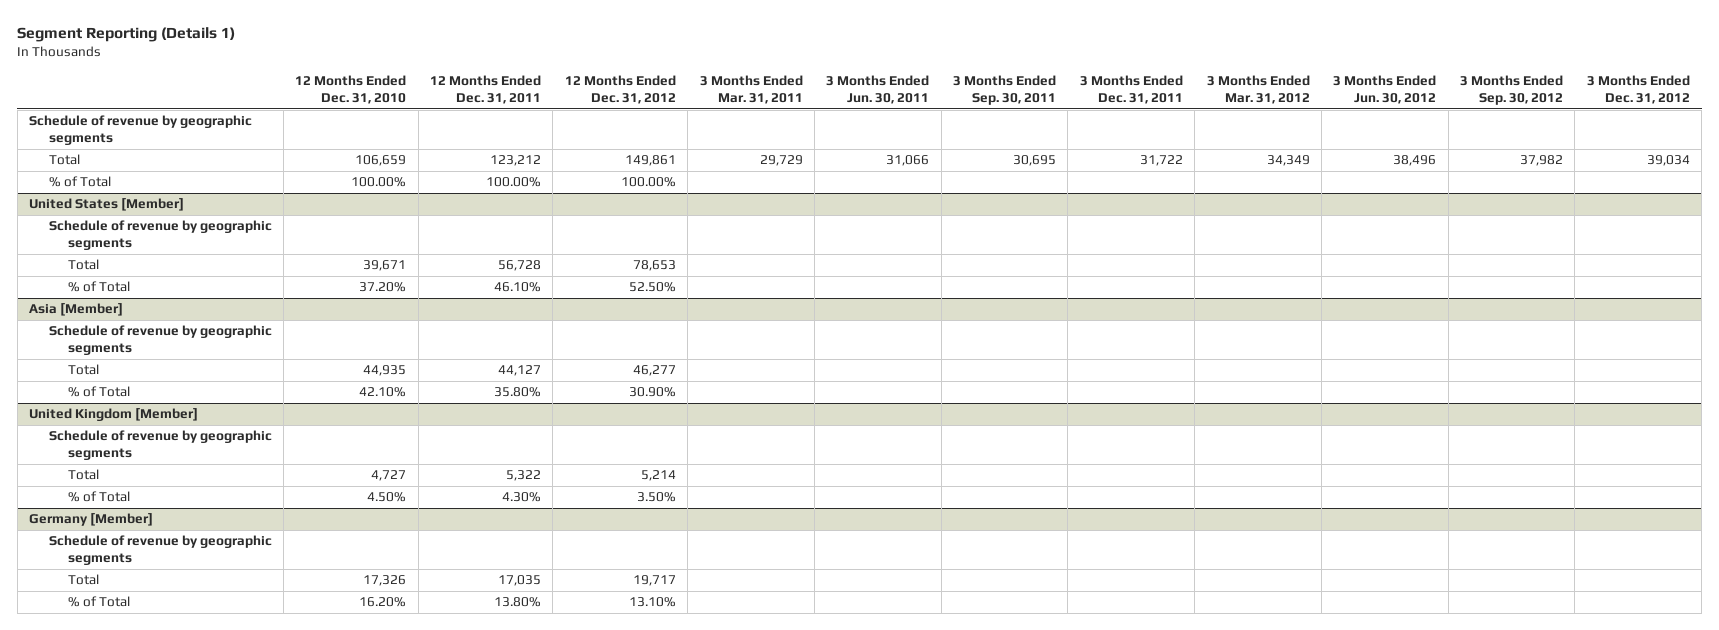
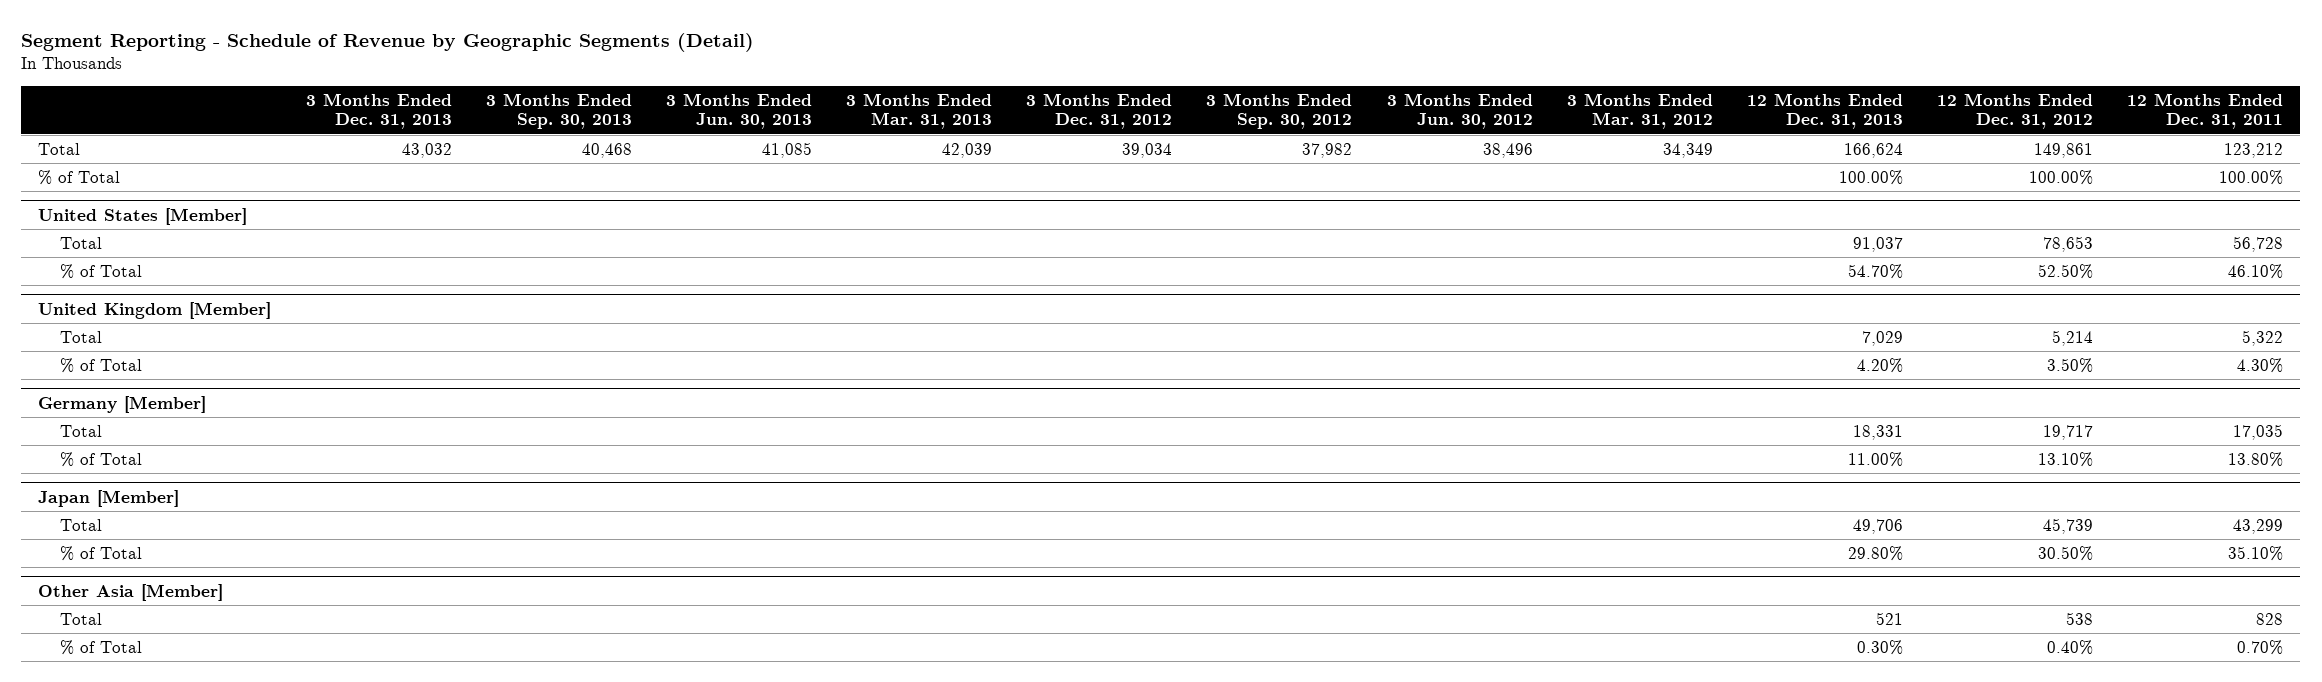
[17,26,236,42] Segment Reporting (Details 1) -> [21,33,755,53] Segment Reporting - Schedule of Revenue by Geographic Segments (Detail)
[295,74,407,104] 12 Months Ended Dec. 31, 2010 -> none
[699,74,803,104] 3 Months Ended Mar. 31, 2011 -> none
[826,74,930,104] 3 Months Ended Jun. 30, 2011 -> none
[953,74,1057,105] 3 Months Ended Sep. 30, 2011 -> none
[1079,74,1183,104] 3 Months Ended Dec. 31, 2011 -> none
none -> [305,92,452,130] 3 Months Ended Dec. 31, 2013
none -> [485,92,632,130] 3 Months Ended Sep. 30, 2013
none -> [665,92,812,130] 3 Months Ended Jun. 30, 2013
none -> [846,92,993,130] 3 Months Ended Mar. 31, 2013
none -> [1746,92,1903,130] 12 Months Ended Dec. 31, 2013
[28,115,252,146] Schedule of revenue by geographic segments -> none
[48,220,272,251] Schedule of revenue by geographic segments -> none
[28,303,123,317] Asia [Member] -> none
[48,325,272,356] Schedule of revenue by geographic segments -> none
[68,364,100,376] Total -> none
[68,386,131,398] % of Total -> none
[48,430,272,461] Schedule of revenue by geographic segments -> none
[48,535,272,566] Schedule of revenue by geographic segments -> none
none -> [38,489,180,507] Japan [Member]
none -> [60,518,103,531] Total
none -> [60,545,143,561] % of Total
none -> [38,583,224,601] Other Asia [Member]
none -> [60,612,103,625] Total
none -> [60,639,143,655] % of Total

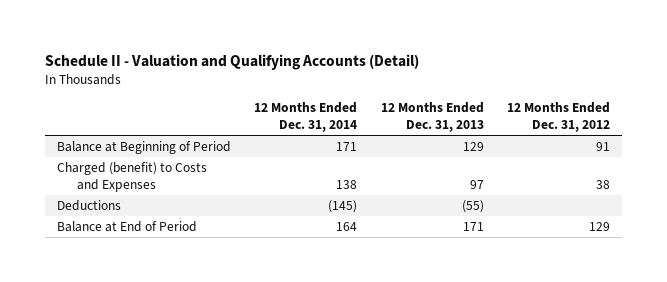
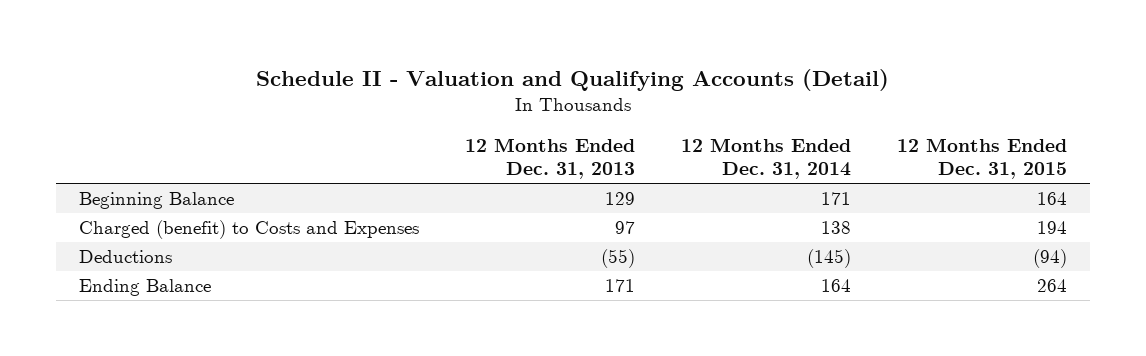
[506,102,610,133] 12 Months Ended Dec. 31, 2012 -> none
none -> [897,138,1068,180] 12 Months Ended Dec. 31, 2015
[56,140,231,154] Balance at Beginning of Period -> [78,192,234,210] Beginning Balance
[56,220,197,232] Balance at End of Period -> [78,279,211,297] Ending Balance

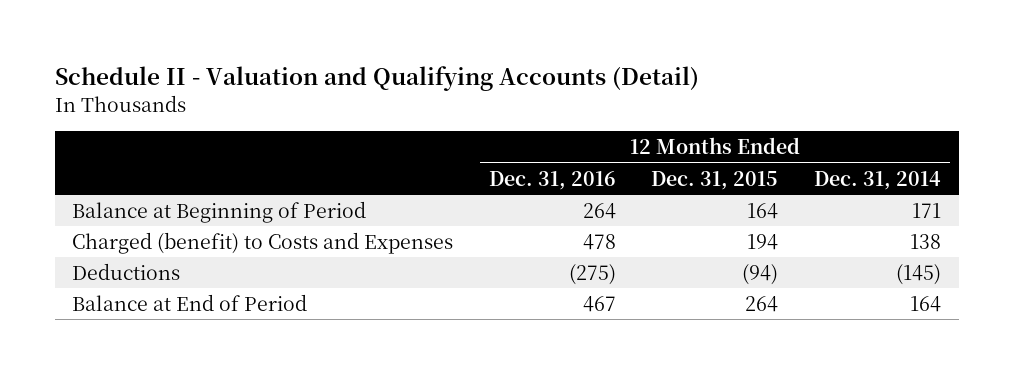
[464,138,635,180] 12 Months Ended Dec. 31, 2013 -> none
none -> [488,170,616,190] Dec. 31, 2016
[78,192,234,210] Beginning Balance -> [72,200,367,223] Balance at Beginning of Period
[78,279,211,297] Ending Balance -> [72,293,308,311] Balance at End of Period

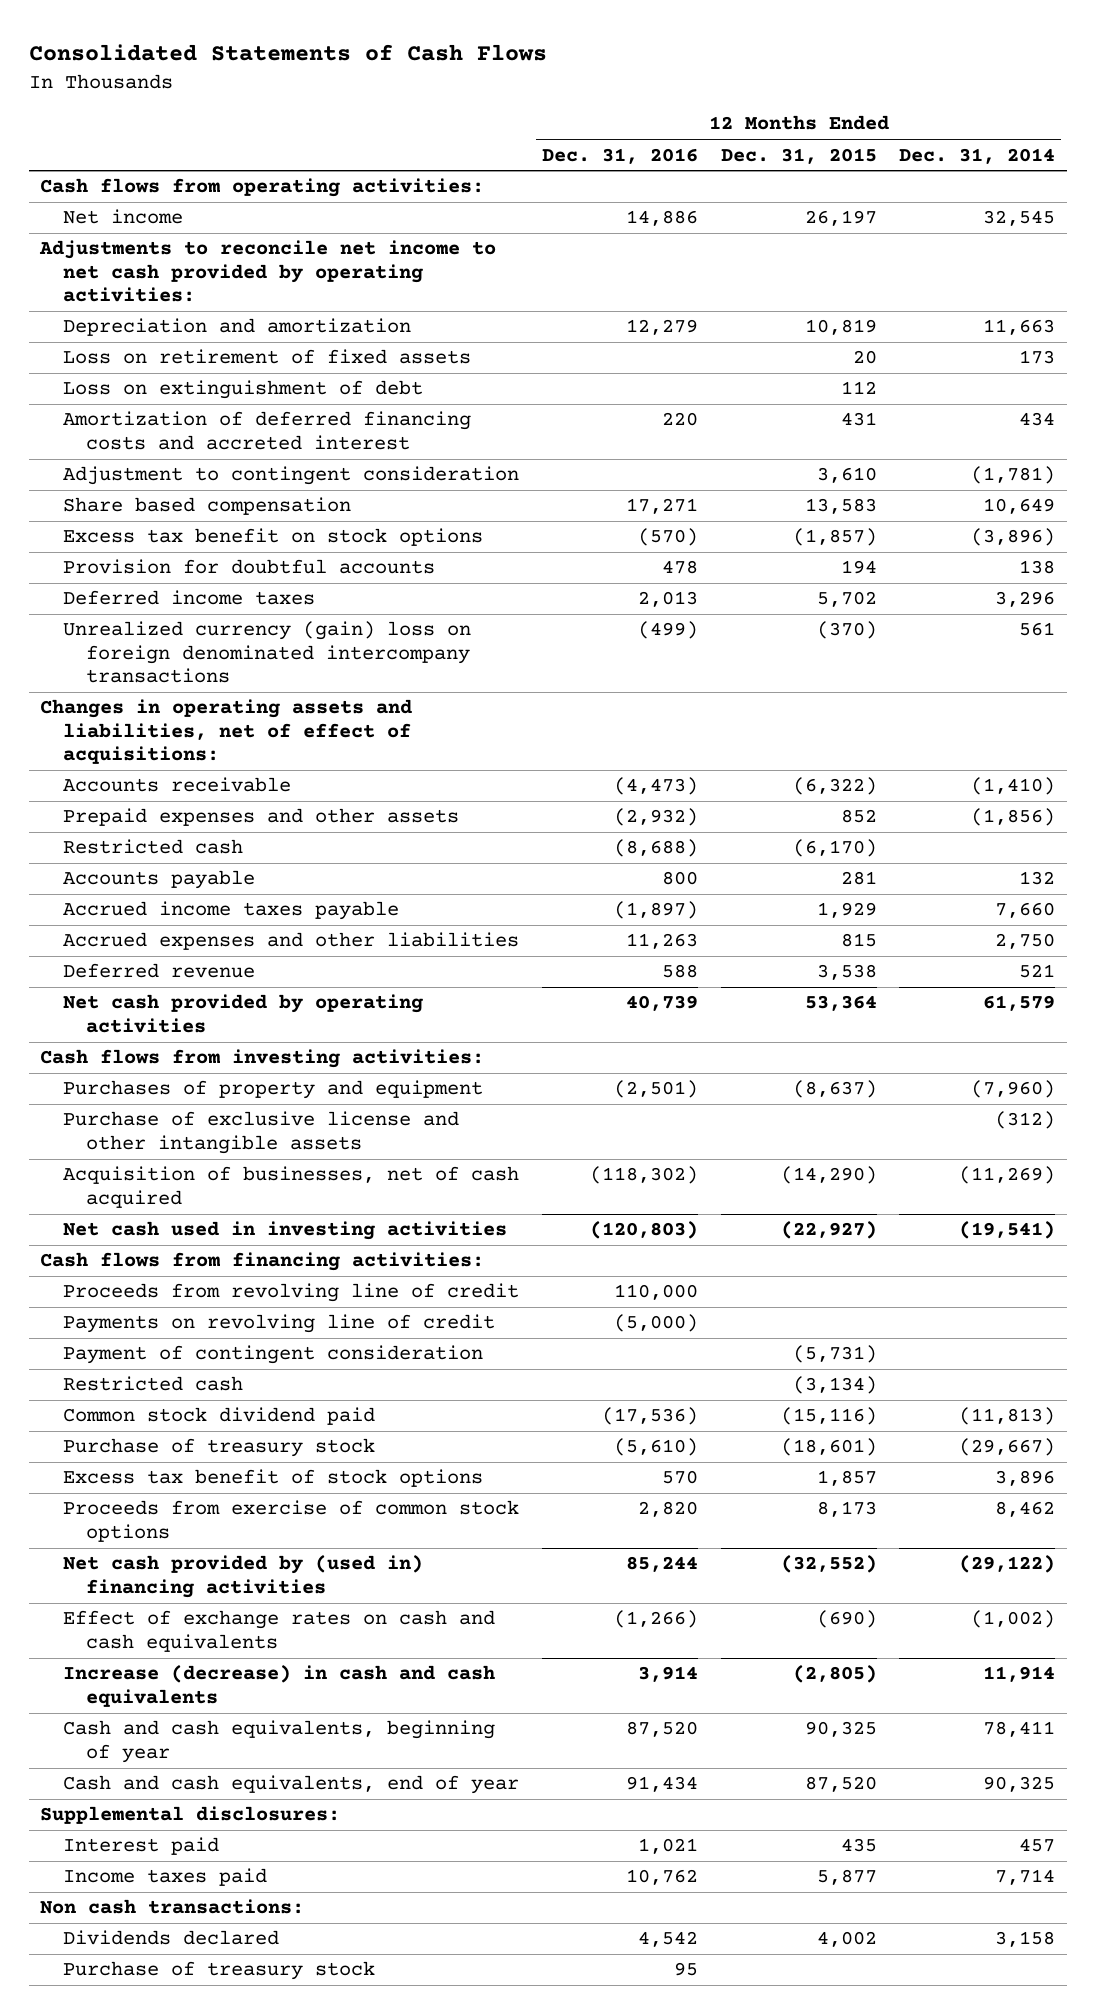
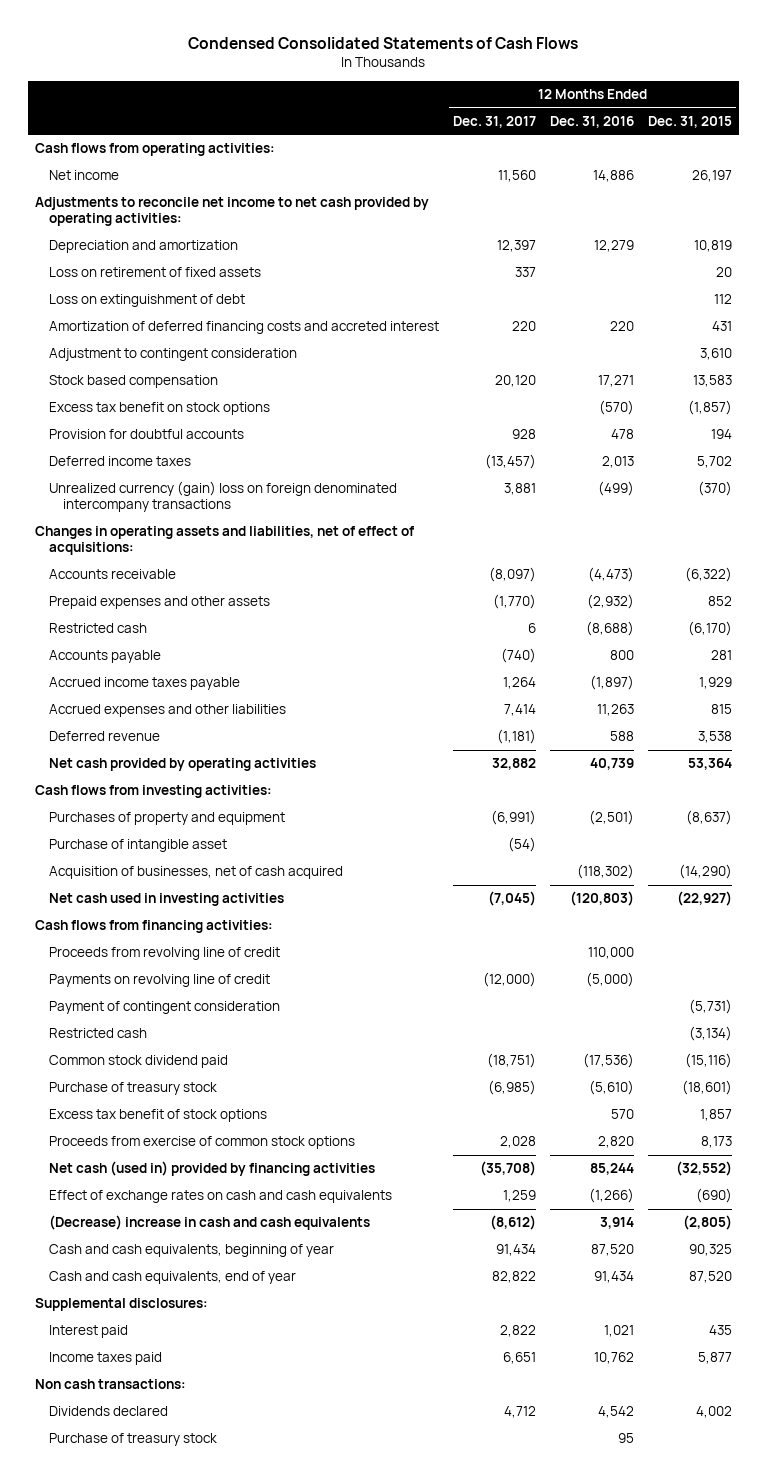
[28,44,547,62] Consolidated Statements of Cash Flows -> [188,36,579,49] Condensed Consolidated Statements of Cash Flows
[899,147,1056,164] Dec. 31, 2014 -> none
none -> [452,115,536,128] Dec. 31, 2017
[63,497,352,516] Share based compensation -> [48,375,218,389] Stock based compensation
[63,1111,460,1154] Purchase of exclusive license and other intangible assets -> [48,839,227,853] Purchase of intangible asset
[63,1555,424,1598] Net cash provided by (used in) financing activities -> [48,1161,375,1177] Net cash (used in) provided by financing activities
[63,1665,496,1707] Increase (decrease) in cash and cash equivalents -> [48,1215,370,1231] (Decrease) increase in cash and cash equivalents

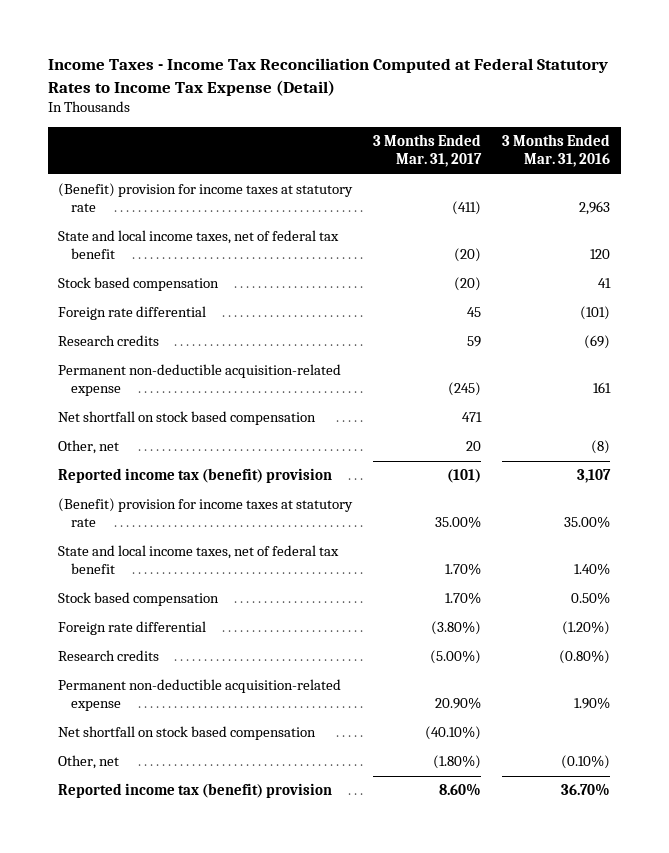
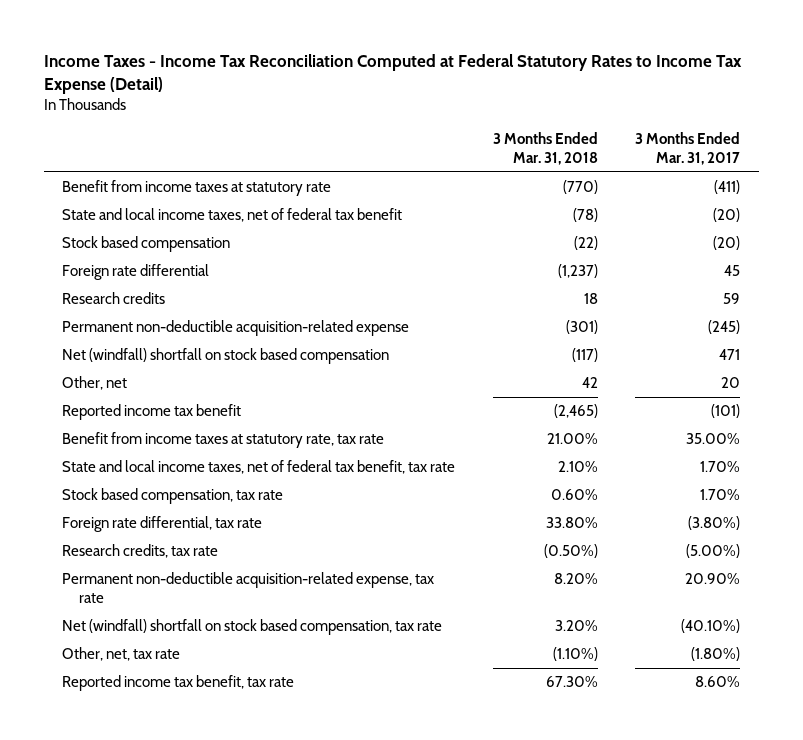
[502,134,611,168] 3 Months Ended Mar. 31, 2016 -> none
none -> [492,132,598,166] 3 Months Ended Mar. 31, 2018
[58,183,354,213] (Benefit) provision for income taxes at statutory rate -> [62,180,332,197] Benefit from income taxes at statutory rate
[58,411,317,426] Net shortfall on stock based compensation -> [62,348,390,365] Net (windfall) shortfall on stock based compensation
[58,468,333,484] Reported income tax (benefit) provision -> [62,404,242,421] Reported income tax benefit
[58,498,354,528] (Benefit) provision for income taxes at statutory rate -> [62,432,385,449] Benefit from income taxes at statutory rate, tax rate
[58,545,340,575] State and local income taxes, net of federal tax benefit -> [62,460,456,475] State and local income taxes, net of federal tax benefit, tax rate
[58,592,220,607] Stock based compensation -> [62,488,284,505] Stock based compensation, tax rate
[58,621,207,636] Foreign rate differential -> [62,516,263,533] Foreign rate differential, tax rate
[58,650,160,662] Research credits -> [62,544,219,559] Research credits, tax rate
[58,679,342,712] Permanent non-deductible acquisition-related expense -> [62,572,435,603] Permanent non-deductible acquisition-related expense, tax rate
[58,726,317,741] Net shortfall on stock based compensation -> [62,619,443,636] Net (windfall) shortfall on stock based compensation, tax rate
[58,755,120,770] Other, net -> [62,647,181,662] Other, net, tax rate
[58,783,333,799] Reported income tax (benefit) provision -> [62,675,295,692] Reported income tax benefit, tax rate

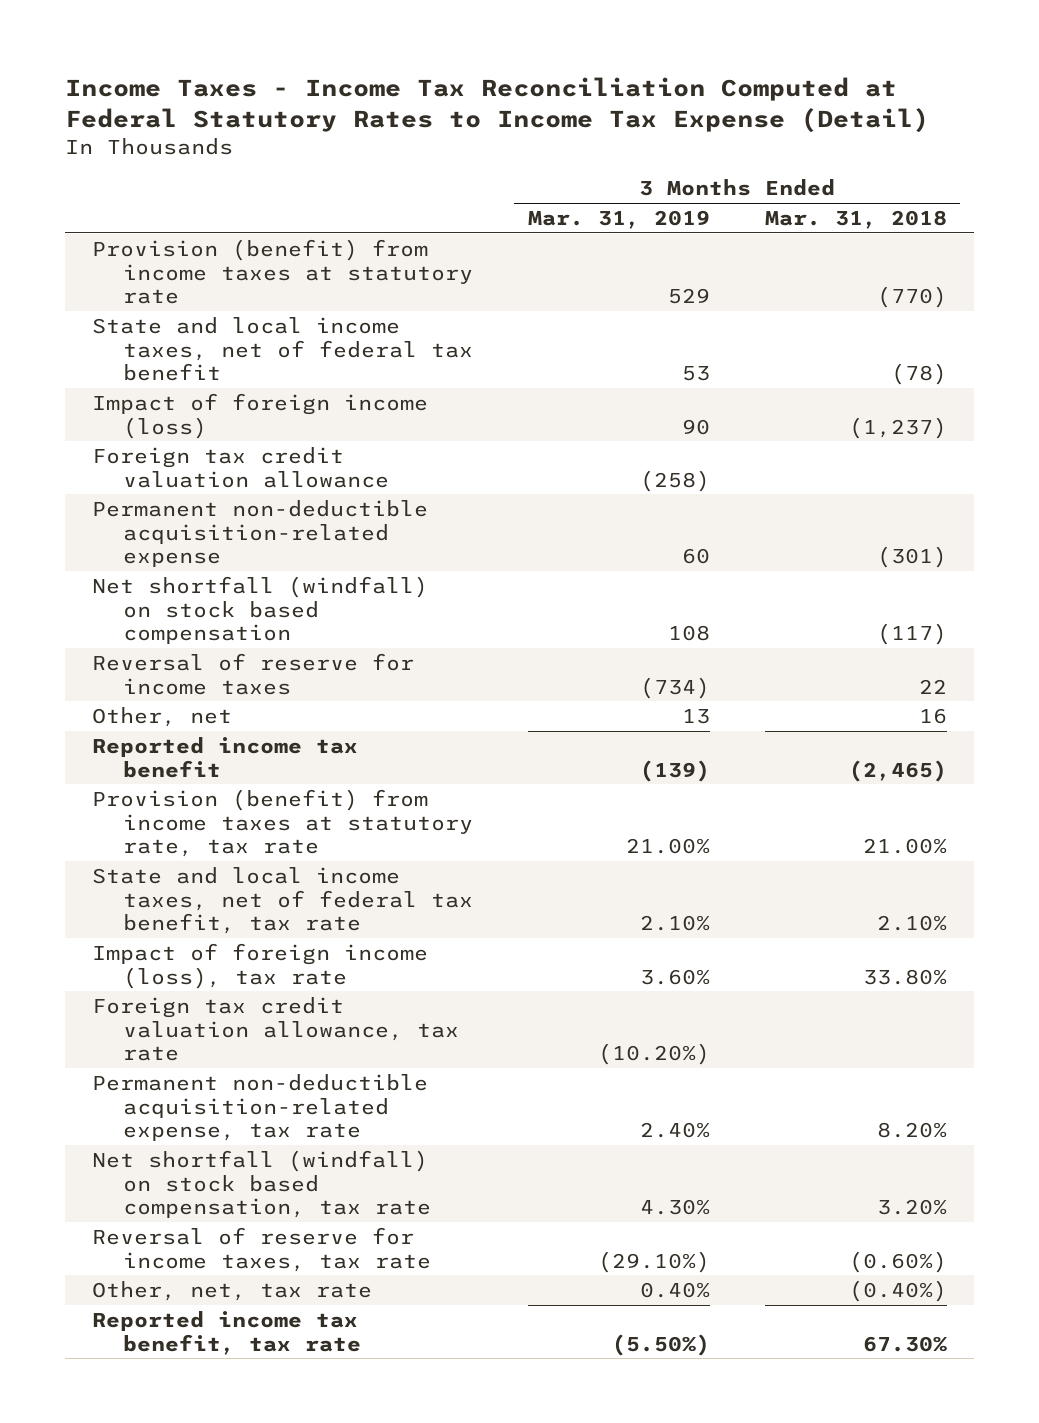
[635,132,741,166] 3 Months Ended Mar. 31, 2017 -> none
none -> [527,210,710,230] Mar. 31, 2019
[62,180,332,197] Benefit from income taxes at statutory rate -> [92,238,473,305] Provision (benefit) from income taxes at statutory rate
[62,236,231,253] Stock based compensation -> none
[62,292,166,305] Research credits -> none
[62,264,210,281] Foreign rate differential -> [92,392,429,439] Impact of foreign income (loss)
none -> [92,446,389,488] Foreign tax credit valuation allowance
[62,348,390,365] Net (windfall) shortfall on stock based compensation -> [92,575,429,645] Net shortfall (windfall) on stock based compensation
none -> [92,652,415,695] Reversal of reserve for income taxes
[581,377,598,389] 42 -> [918,707,947,724] 16
[62,432,385,449] Benefit from income taxes at statutory rate, tax rate -> [92,788,473,858] Provision (benefit) from income taxes at statutory rate, tax rate
[62,488,284,505] Stock based compensation, tax rate -> none
[62,544,219,559] Research credits, tax rate -> none
[62,516,263,533] Foreign rate differential, tax rate -> [92,942,429,989] Impact of foreign income (loss), tax rate
none -> [92,996,459,1062] Foreign tax credit valuation allowance, tax rate
[62,619,443,636] Net (windfall) shortfall on stock based compensation, tax rate -> [92,1149,431,1219] Net shortfall (windfall) on stock based compensation, tax rate
none -> [92,1226,431,1272] Reversal of reserve for income taxes, tax rate
[552,647,598,662] (1.10%) -> [848,1279,947,1302] (0.40%)

